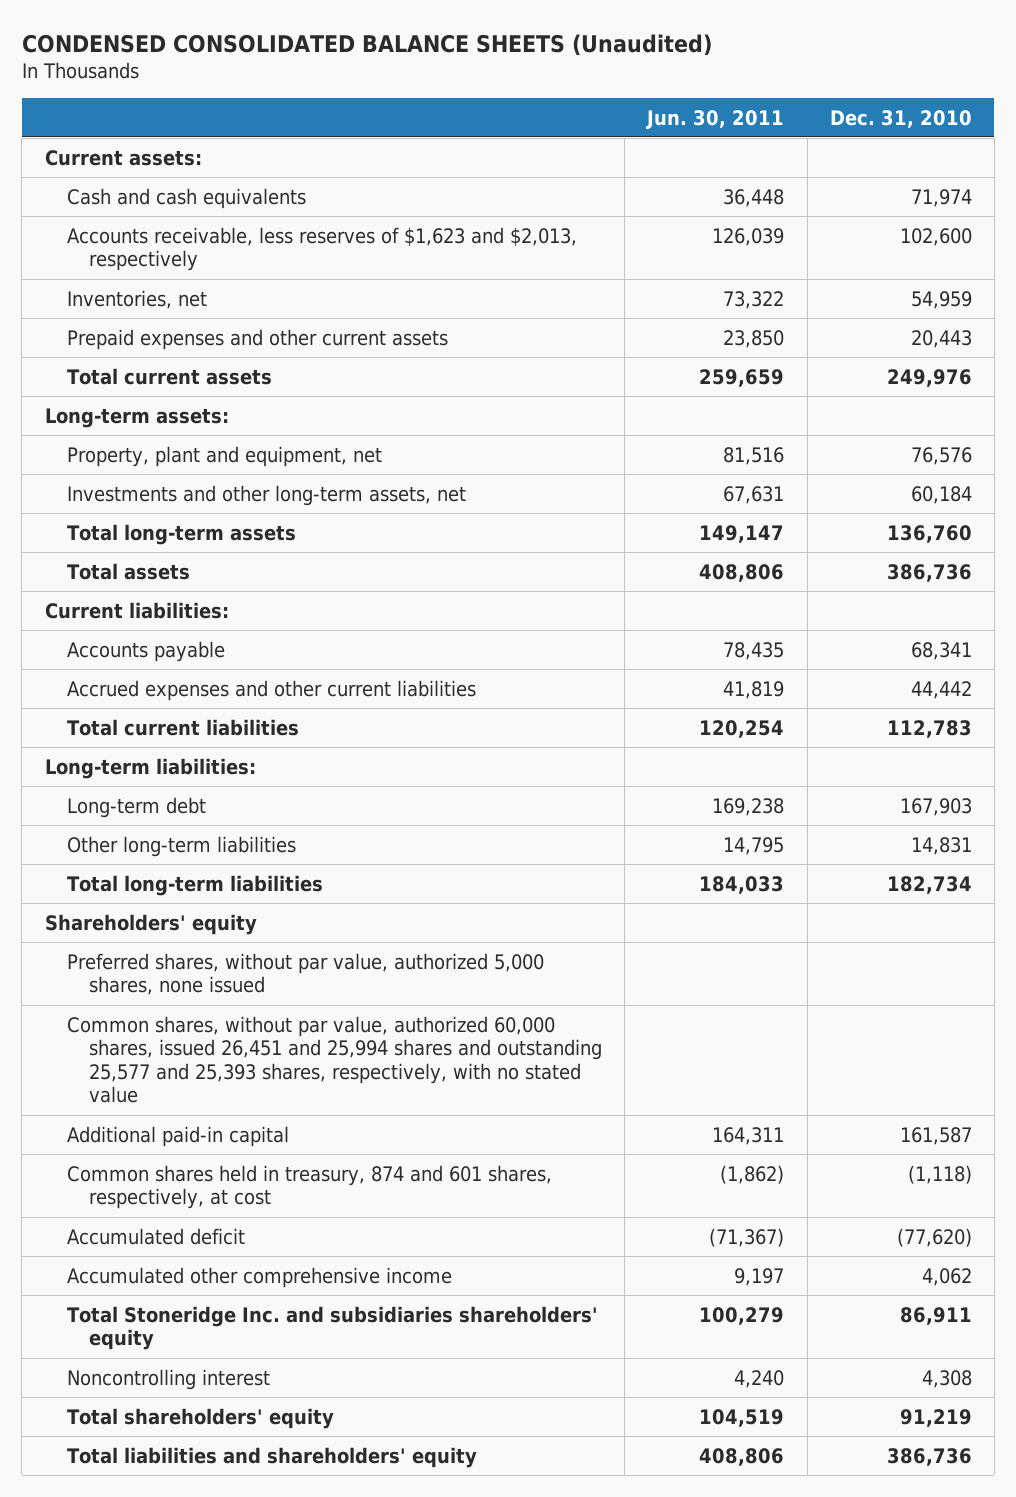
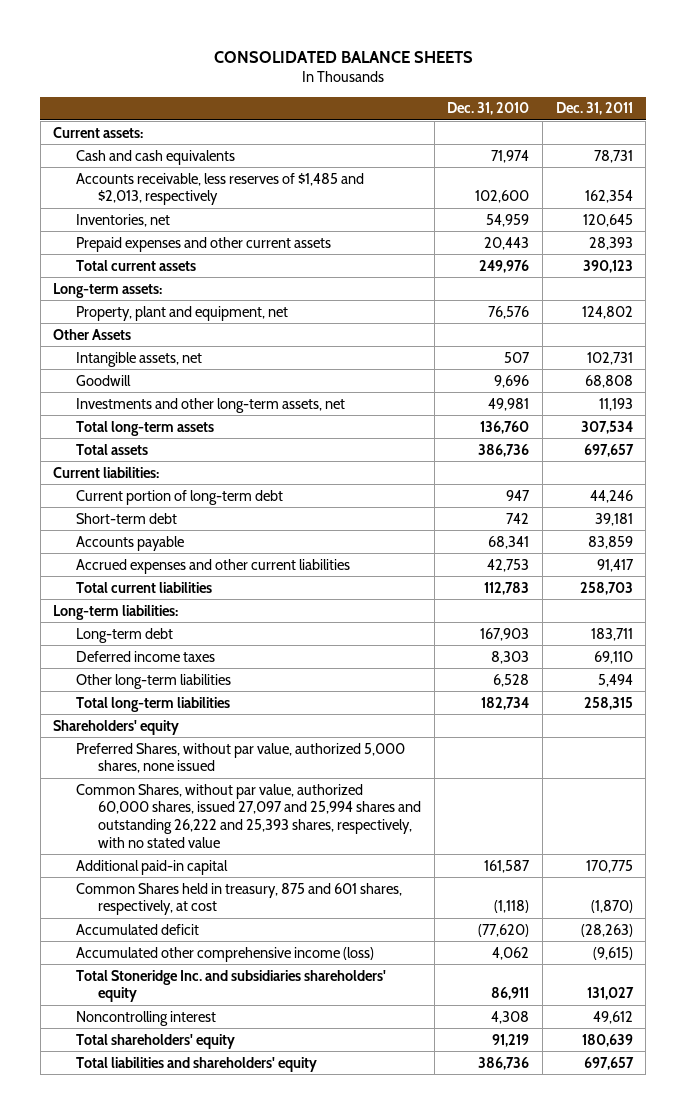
[21,34,712,57] CONDENSED CONSOLIDATED BALANCE SHEETS (Unaudited) -> [213,50,473,63] CONSOLIDATED BALANCE SHEETS
[646,109,785,129] Jun. 30, 2011 -> none
none -> [555,102,633,116] Dec. 31, 2011
[66,226,577,272] Accounts receivable, less reserves of $1,623 and $2,013, respectively -> [75,172,364,206] Accounts receivable, less reserves of $1,485 and $2,013, respectively
none -> [53,328,132,340] Other Assets
none -> [75,351,202,367] Intangible assets, net
none -> [75,374,131,386] Goodwill
[910,485,972,504] 60,184 -> [488,397,530,411] 49,981
none -> [75,489,283,505] Current portion of long-term debt
none -> [75,512,177,524] Short-term debt
[910,680,972,699] 44,442 -> [487,558,530,572] 42,753
none -> [75,650,215,662] Deferred income taxes
[910,836,972,855] 14,831 -> [493,673,530,687] 6,528
[66,952,544,996] Preferred shares, without par value, authorized 5,000 shares, none issued -> [75,742,405,774] Preferred Shares, without par value, authorized 5,000 shares, none issued
[66,1015,603,1104] Common shares, without par value, authorized 60,000 shares, issued 26,451 and 25,994 shares and outstanding 25,577 and 25,393 shares, respectively, with no stated value -> [75,783,421,849] Common Shares, without par value, authorized 60,000 shares, issued 27,097 and 25,994 shares and outstanding 26,222 and 25,393 shares, respectively, with no stated value
[66,1164,552,1210] Common shares held in treasury, 874 and 601 shares, respectively, at cost -> [75,882,402,916] Common Shares held in treasury, 875 and 601 shares, respectively, at cost
[66,1266,452,1288] Accumulated other comprehensive income -> [75,946,374,962] Accumulated other comprehensive income (loss)

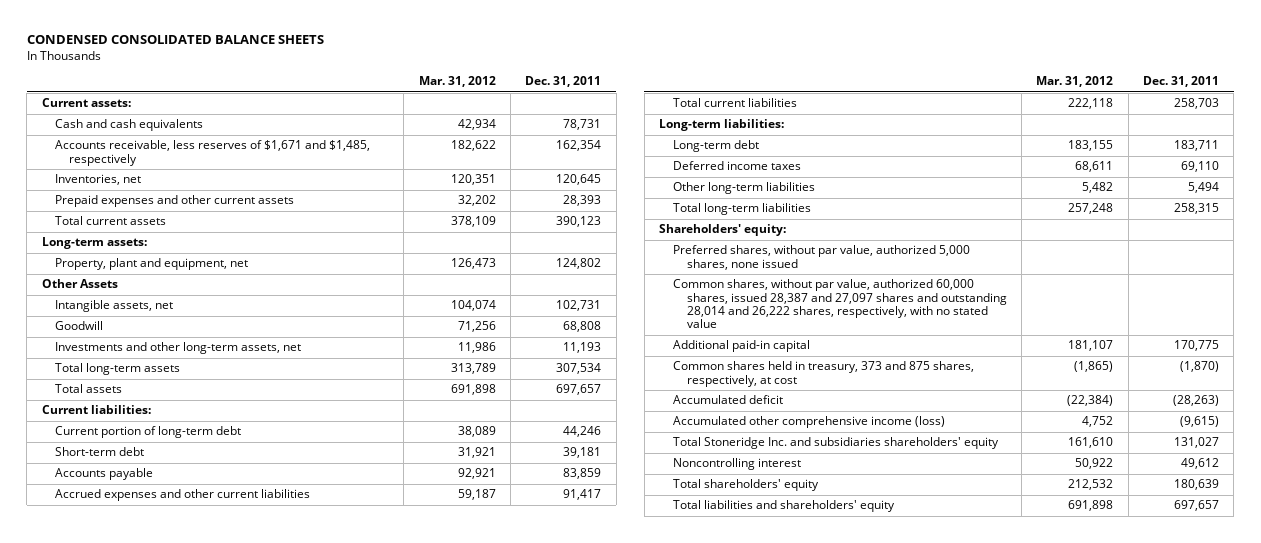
[213,50,473,63] CONSOLIDATED BALANCE SHEETS -> [26,35,324,45] CONDENSED CONSOLIDATED BALANCE SHEETS
[447,102,530,116] Dec. 31, 2010 -> none
none -> [418,76,496,88] Mar. 31, 2012
[75,172,364,206] Accounts receivable, less reserves of $1,485 and $2,013, respectively -> [55,140,371,166] Accounts receivable, less reserves of $1,671 and $1,485, respectively
[53,719,180,735] Shareholders' equity -> [659,224,787,237] Shareholders' equity:
[75,742,405,774] Preferred Shares, without par value, authorized 5,000 shares, none issued -> [672,245,970,270] Preferred shares, without par value, authorized 5,000 shares, none issued
[75,783,421,849] Common Shares, without par value, authorized 60,000 shares, issued 27,097 and 25,994 shares and outstanding 26,222 and 25,393 shares, respectively, with no stated value -> [672,279,1007,329] Common shares, without par value, authorized 60,000 shares, issued 28,387 and 27,097 shares and outstanding 28,014 and 26,222 shares, respectively, with no stated value
[75,882,402,916] Common Shares held in treasury, 875 and 601 shares, respectively, at cost -> [672,361,974,387] Common shares held in treasury, 373 and 875 shares, respectively, at cost

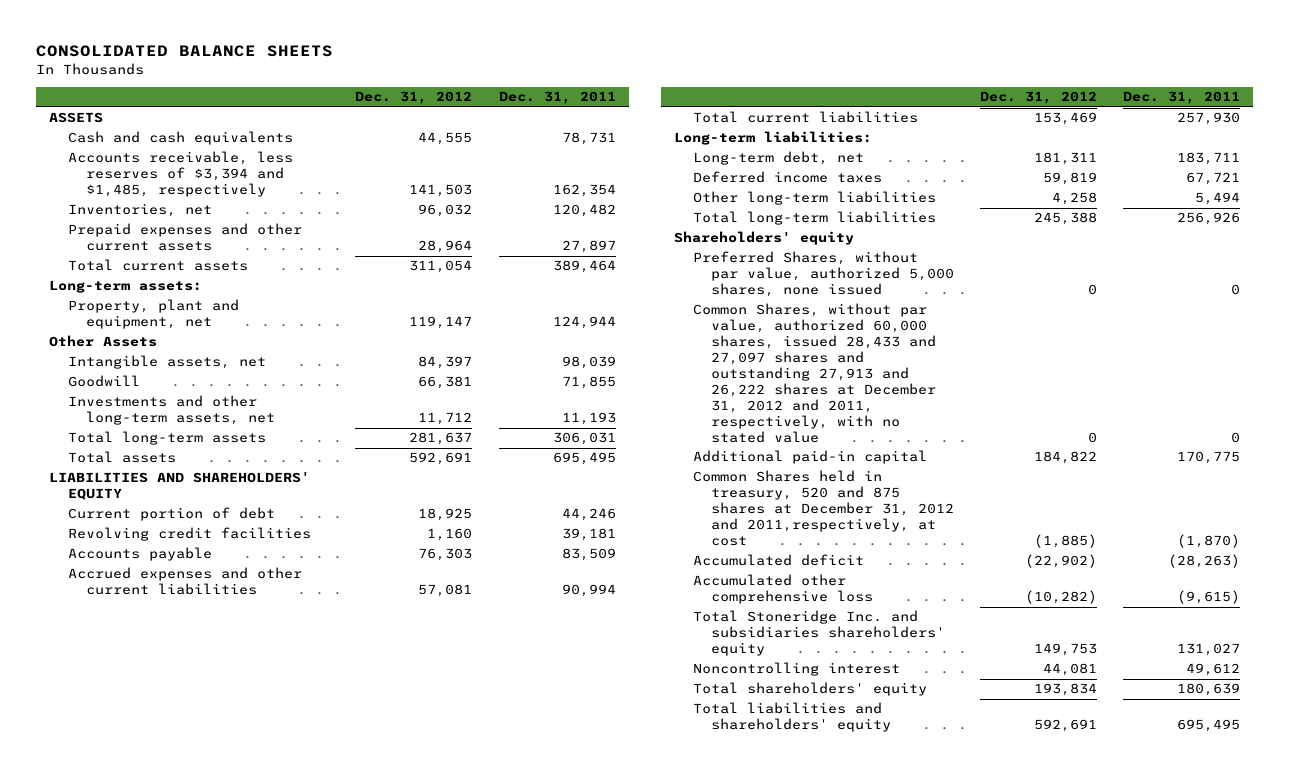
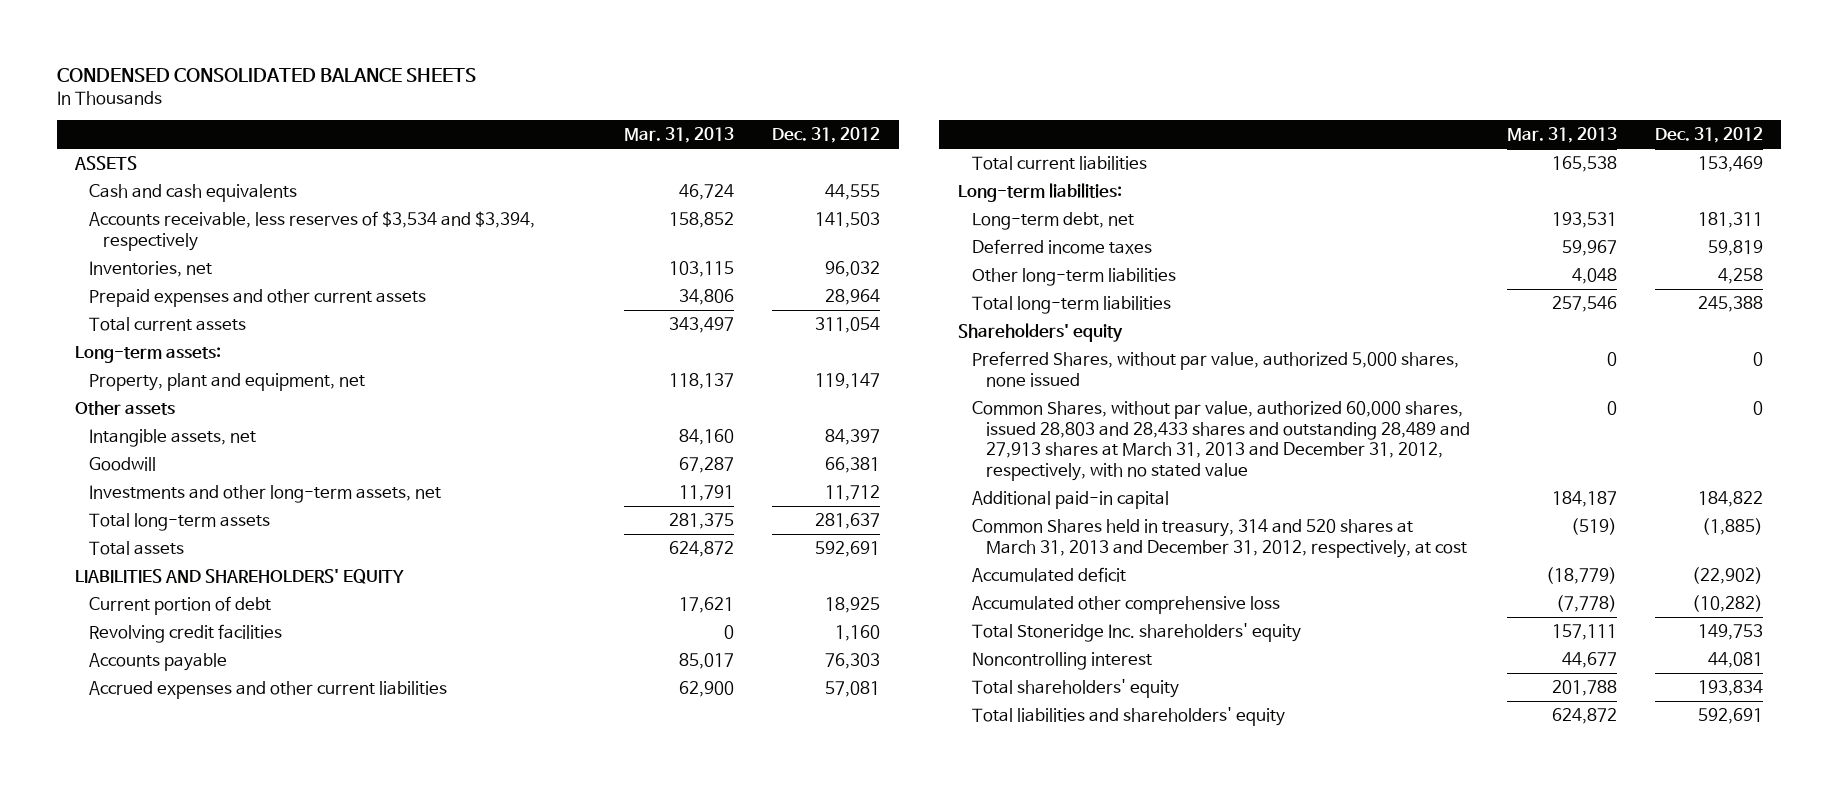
[36,45,334,58] CONSOLIDATED BALANCE SHEETS -> [56,68,476,83] CONDENSED CONSOLIDATED BALANCE SHEETS
[498,91,616,105] Dec. 31, 2011 -> none
none -> [624,127,735,144] Mar. 31, 2013
[67,151,293,198] Accounts receivable, less reserves of $3,394 and $1,485, respectively -> [89,210,536,251] Accounts receivable, less reserves of $3,534 and $3,394, respectively
[49,335,158,348] Other Assets -> [75,400,176,415] Other assets
[692,303,937,444] Common Shares, without par value, authorized 60,000 shares, issued 28,433 and 27,097 shares and outstanding 27,913 and 26,222 shares at December 31, 2012 and 2011, respectively, with no stated value -> [971,400,1470,481] Common Shares, without par value, authorized 60,000 shares, issued 28,803 and 28,433 shares and outstanding 28,489 and 27,913 shares at March 31, 2013 and December 31, 2012, respectively, with no stated value
[692,470,955,547] Common Shares held in treasury, 520 and 875 shares at December 31, 2012 and 2011,respectively, at cost -> [971,518,1467,558] Common Shares held in treasury, 314 and 520 shares at March 31, 2013 and December 31, 2012, respectively, at cost
[692,610,946,657] Total Stoneridge Inc. and subsidiaries shareholders' equity -> [971,622,1301,642] Total Stoneridge Inc. shareholders' equity

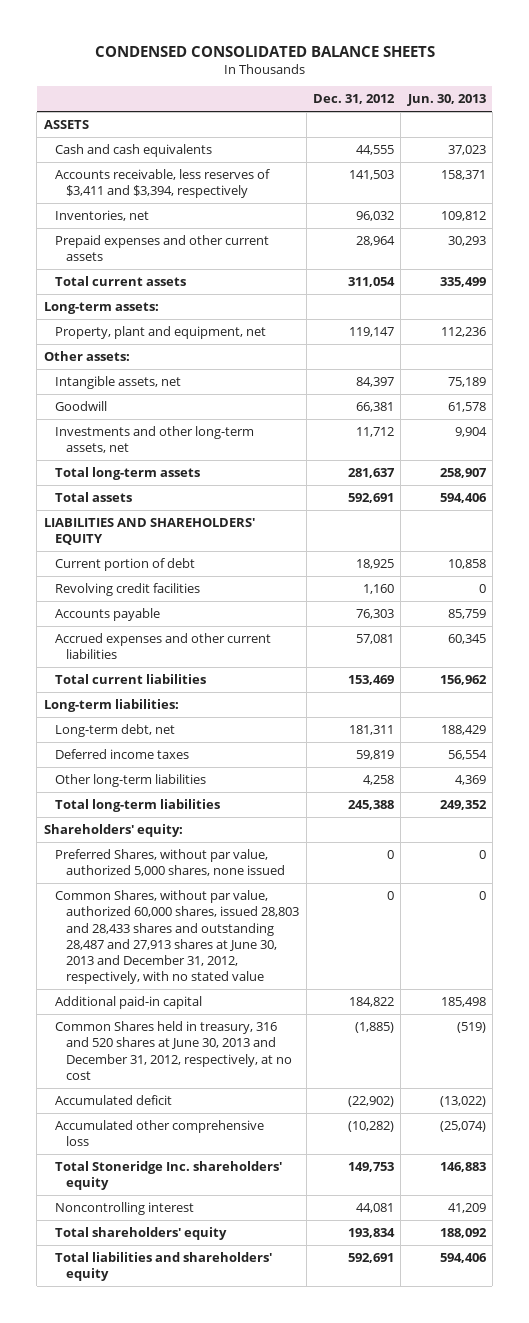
[624,127,735,144] Mar. 31, 2013 -> none
none -> [406,94,486,107] Jun. 30, 2013
[89,210,536,251] Accounts receivable, less reserves of $3,534 and $3,394, respectively -> [54,168,270,199] Accounts receivable, less reserves of $3,411 and $3,394, respectively
[75,400,176,415] Other assets -> [43,350,130,361] Other assets:
[958,322,1124,342] Shareholders' equity -> [43,823,183,837] Shareholders' equity:
[971,400,1470,481] Common Shares, without par value, authorized 60,000 shares, issued 28,803 and 28,433 shares and outstanding 28,489 and 27,913 shares at March 31, 2013 and December 31, 2012, respectively, with no stated value -> [54,889,300,985] Common Shares, without par value, authorized 60,000 shares, issued 28,803 and 28,433 shares and outstanding 28,487 and 27,913 shares at June 30, 2013 and December 31, 2012, respectively, with no stated value
[971,518,1467,558] Common Shares held in treasury, 314 and 520 shares at March 31, 2013 and December 31, 2012, respectively, at cost -> [54,1020,293,1080] Common Shares held in treasury, 316 and 520 shares at June 30, 2013 and December 31, 2012, respectively, at no cost

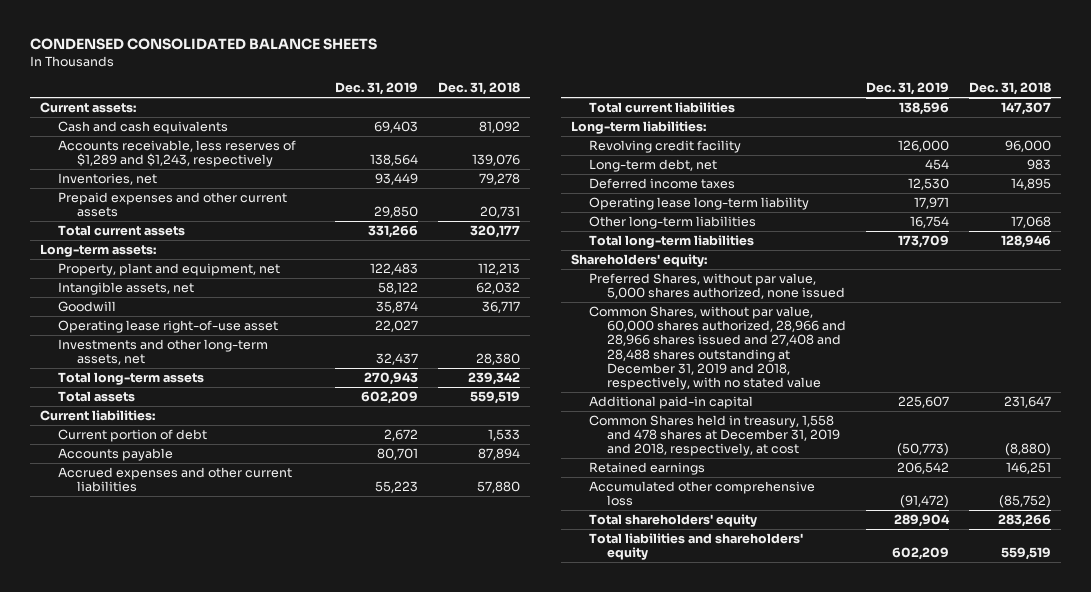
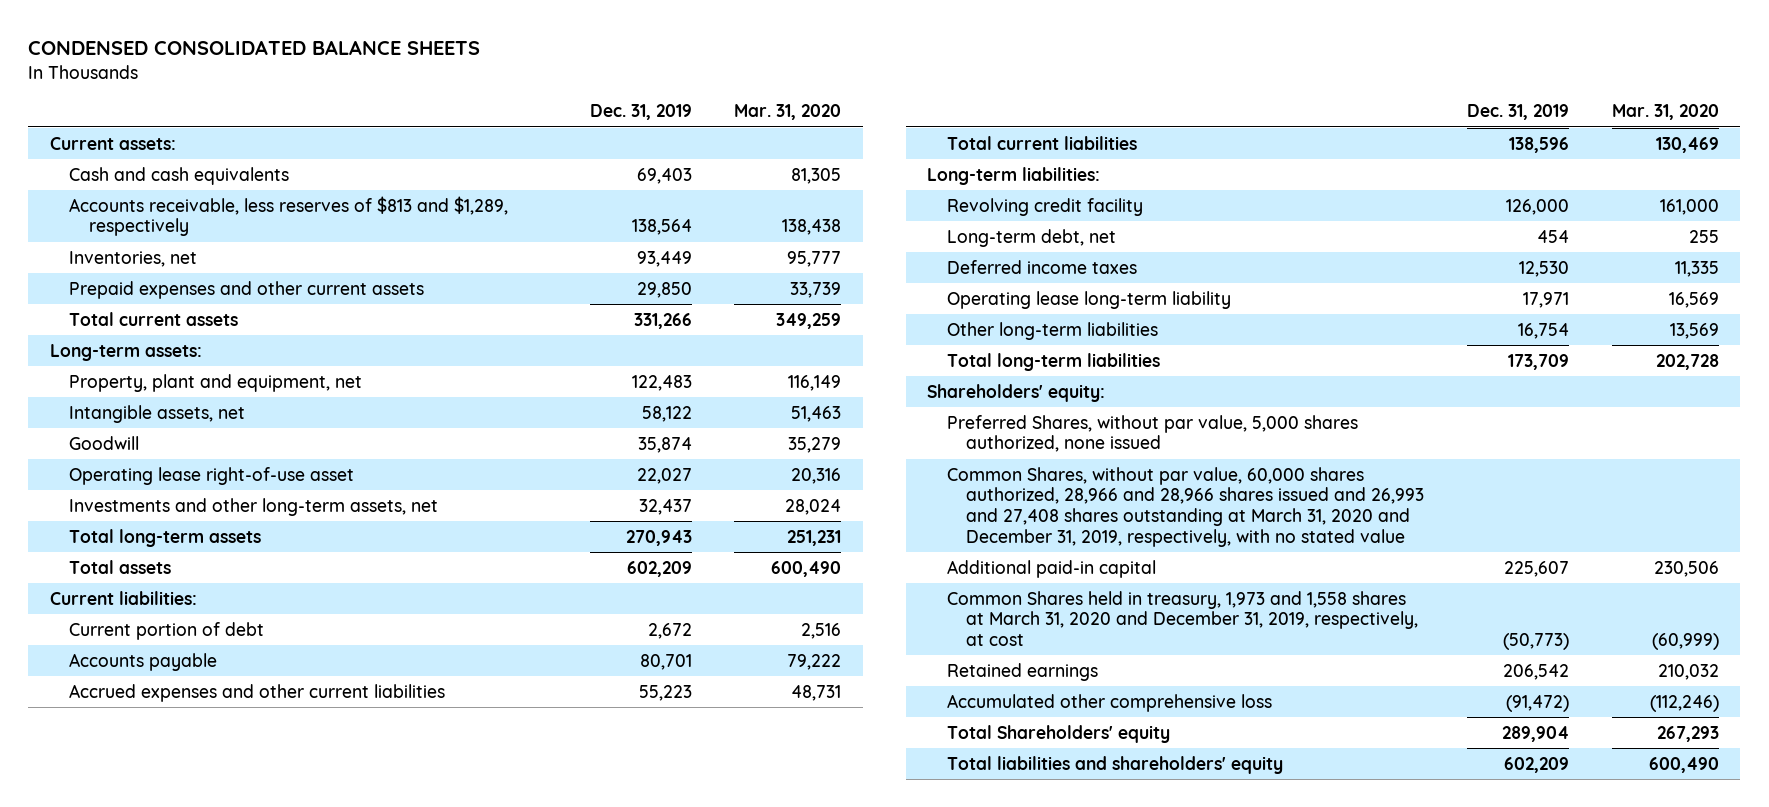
[438,82,521,96] Dec. 31, 2018 -> none
none -> [734,104,842,121] Mar. 31, 2020
[58,139,297,168] Accounts receivable, less reserves of $1,289 and $1,243, respectively -> [69,195,509,237] Accounts receivable, less reserves of $813 and $1,289, respectively
[589,305,847,391] Common Shares, without par value, 60,000 shares authorized, 28,966 and 28,966 shares issued and 27,408 and 28,488 shares outstanding at December 31, 2019 and 2018, respectively, with no stated value -> [946,466,1425,547] Common Shares, without par value, 60,000 shares authorized, 28,966 and 28,966 shares issued and 26,993 and 27,408 shares outstanding at March 31, 2020 and December 31, 2019, respectively, with no stated value
[589,414,841,457] Common Shares held in treasury, 1,558 and 478 shares at December 31, 2019 and 2018, respectively, at cost -> [946,590,1419,647] Common Shares held in treasury, 1,973 and 1,558 shares at March 31, 2020 and December 31, 2019, respectively, at cost
[589,513,758,527] Total shareholders' equity -> [946,724,1170,743] Total Shareholders' equity

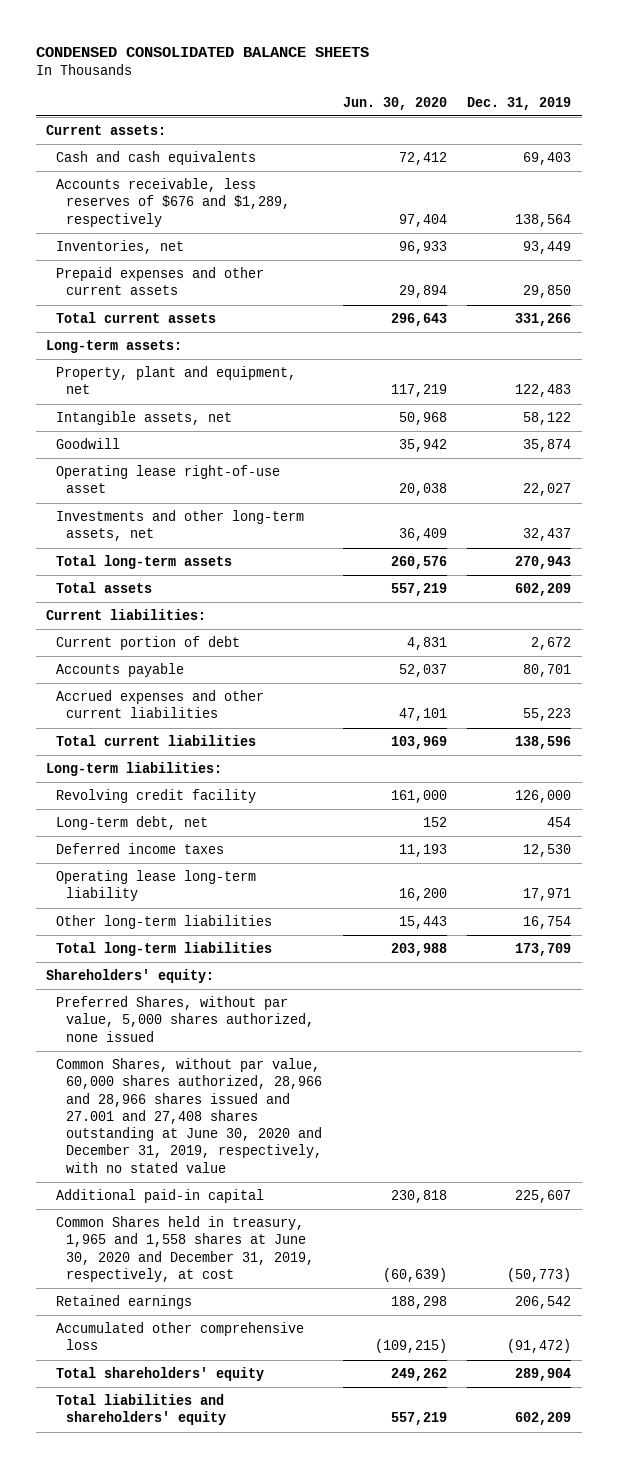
[734,104,842,121] Mar. 31, 2020 -> none
none -> [342,96,447,110] Jun. 30, 2020
[69,195,509,237] Accounts receivable, less reserves of $813 and $1,289, respectively -> [55,178,290,227] Accounts receivable, less reserves of $676 and $1,289, respectively
[946,466,1425,547] Common Shares, without par value, 60,000 shares authorized, 28,966 and 28,966 shares issued and 26,993 and 27,408 shares outstanding at March 31, 2020 and December 31, 2019, respectively, with no stated value -> [55,1058,322,1173] Common Shares, without par value, 60,000 shares authorized, 28,966 and 28,966 shares issued and 27.001 and 27,408 shares outstanding at June 30, 2020 and December 31, 2019, respectively, with no stated value
[946,590,1419,647] Common Shares held in treasury, 1,973 and 1,558 shares at March 31, 2020 and December 31, 2019, respectively, at cost -> [55,1216,314,1282] Common Shares held in treasury, 1,965 and 1,558 shares at June 30, 2020 and December 31, 2019, respectively, at cost
[946,724,1170,743] Total Shareholders' equity -> [55,1367,264,1382] Total shareholders' equity

